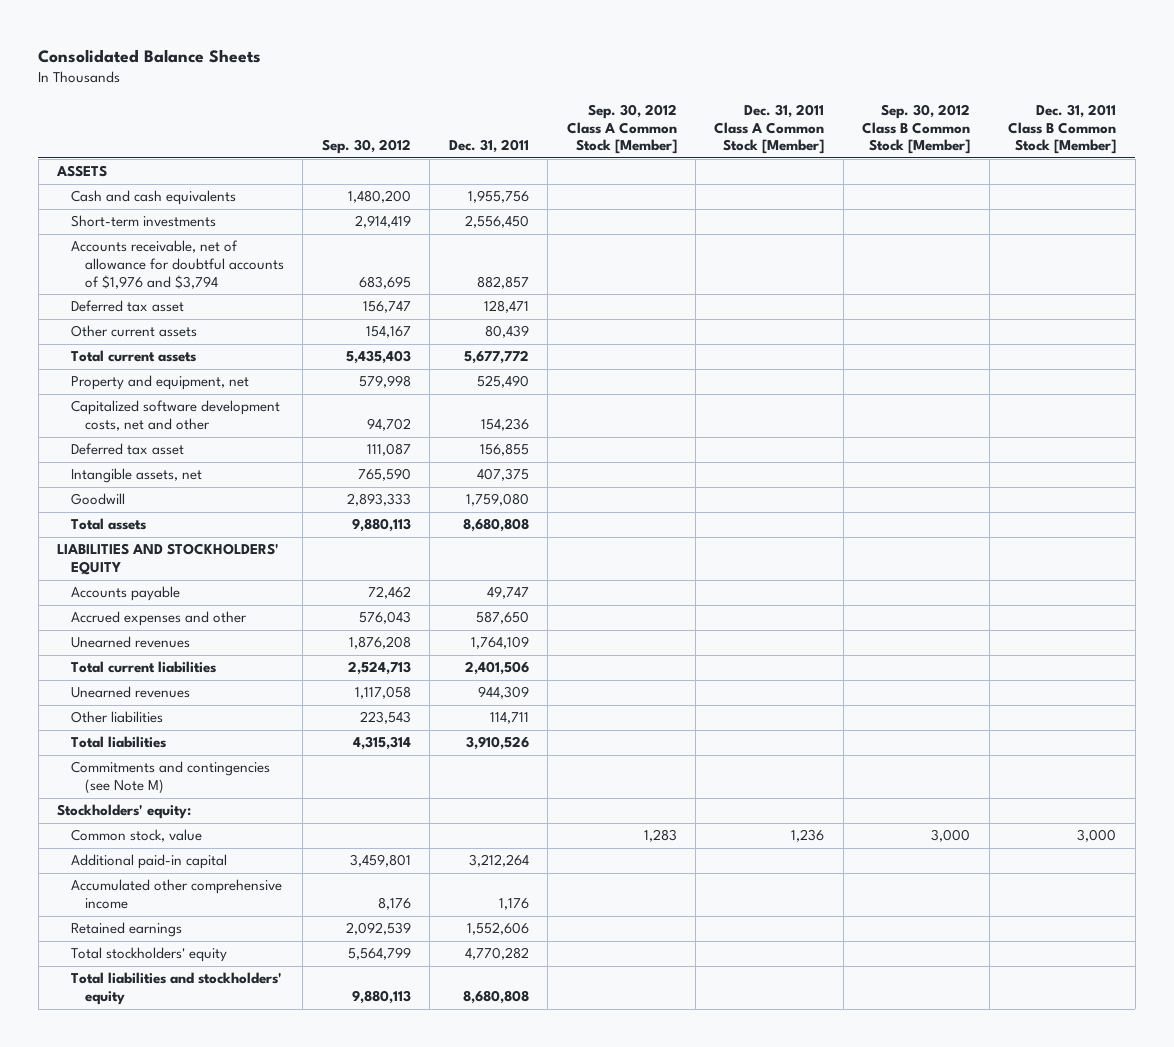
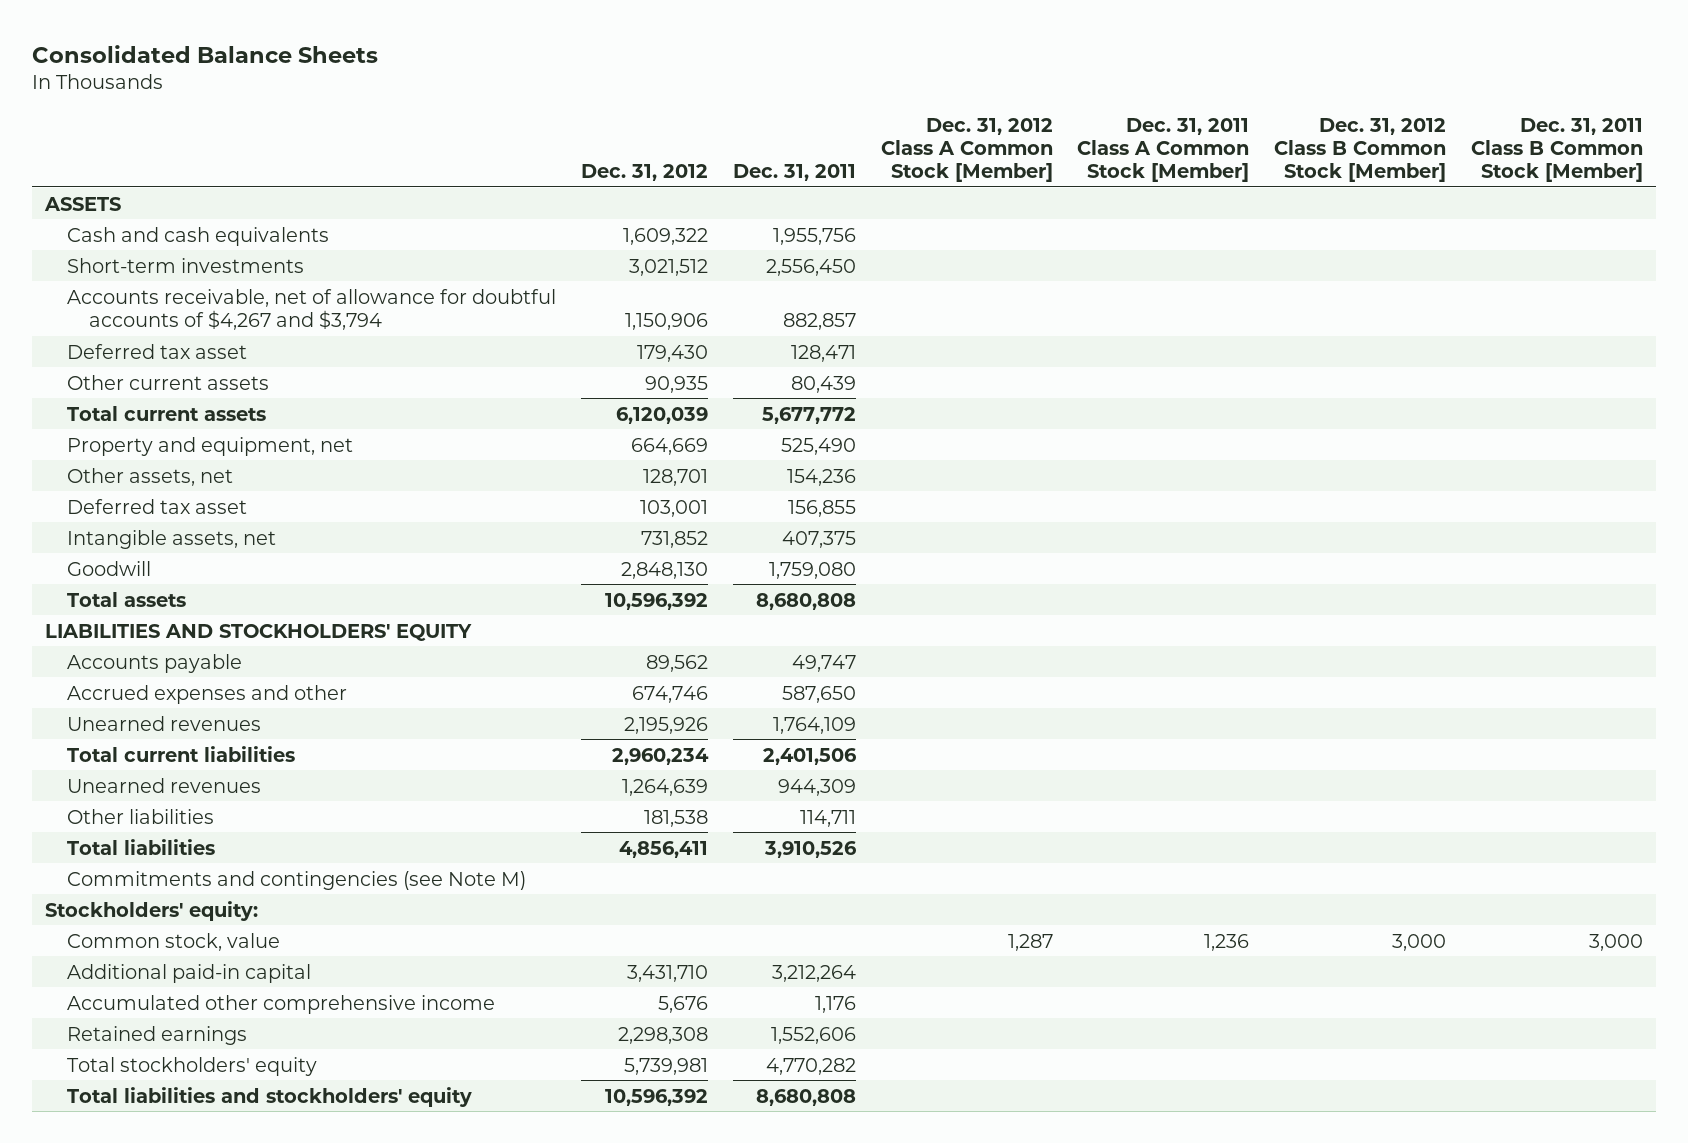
[321,139,411,155] Sep. 30, 2012 -> none
[566,103,677,155] Sep. 30, 2012 Class A Common Stock [Member] -> none
[862,103,971,155] Sep. 30, 2012 Class B Common Stock [Member] -> none
none -> [580,164,708,182] Dec. 31, 2012
none -> [880,117,1053,183] Dec. 31, 2012 Class A Common Stock [Member]
none -> [1274,117,1447,183] Dec. 31, 2012 Class B Common Stock [Member]
[71,240,284,290] Accounts receivable, net of allowance for doubtful accounts of $1,976 and $3,794 -> [66,288,556,330] Accounts receivable, net of allowance for doubtful accounts of $4,267 and $3,794
[71,400,281,432] Capitalized software development costs, net and other -> [66,467,233,486] Other assets, net

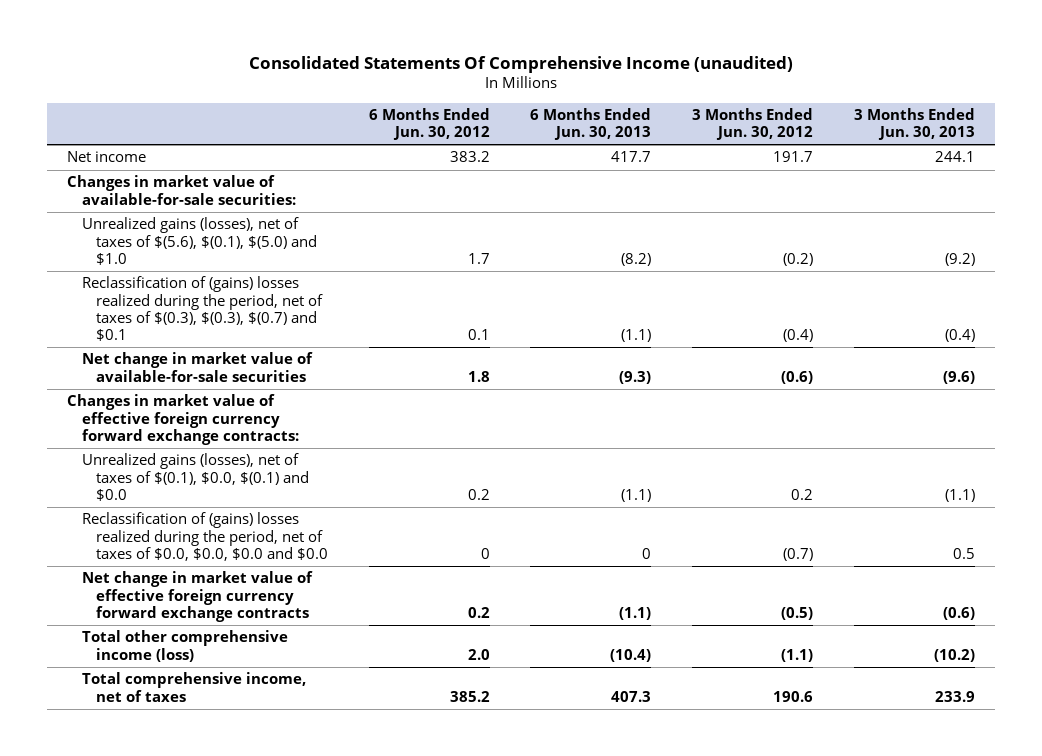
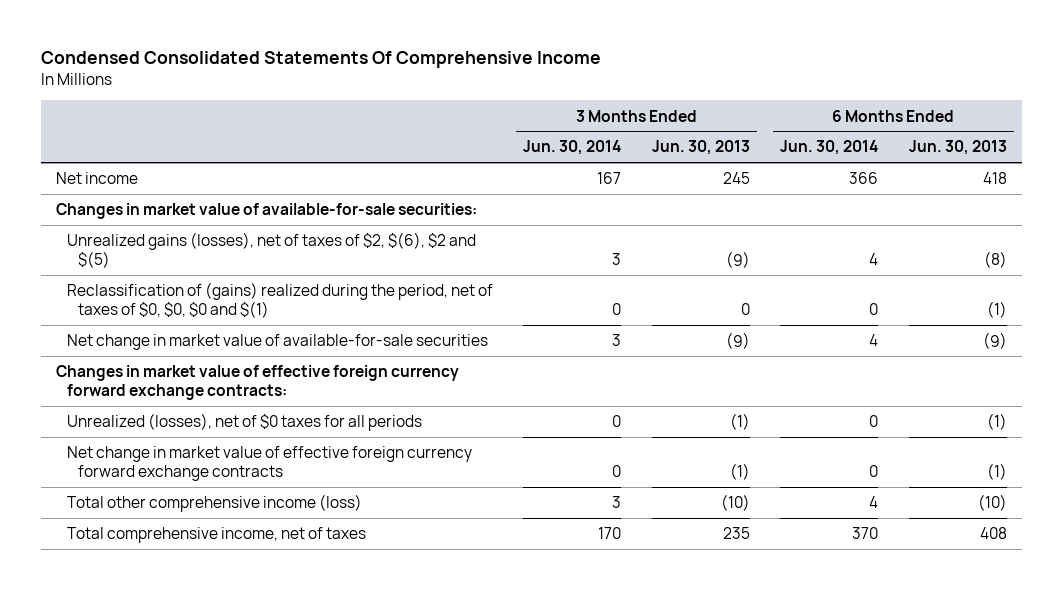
[249,56,794,74] Consolidated Statements Of Comprehensive Income (unaudited) -> [40,51,601,69] Condensed Consolidated Statements Of Comprehensive Income
[368,108,490,141] 6 Months Ended Jun. 30, 2012 -> none
[692,108,814,141] 3 Months Ended Jun. 30, 2012 -> none
none -> [523,140,622,156] Jun. 30, 2014
none -> [780,140,879,156] Jun. 30, 2014
[611,151,652,163] 417.7 -> [982,172,1007,185] 418
[935,151,976,163] 244.1 -> [722,172,750,185] 245
[81,217,317,265] Unrealized gains (losses), net of taxes of $(5.6), $(0.1), $(5.0) and $1.0 -> [67,232,477,269] Unrealized gains (losses), net of taxes of $2, $(6), $2 and $(5)
[621,252,652,266] (8.2) -> [983,251,1007,269] (8)
[945,252,976,266] (9.2) -> [725,251,750,269] (9)
[81,276,323,341] Reclassification of (gains) losses realized during the period, net of taxes of $(0.3), $(0.3), $(0.7) and $0.1 -> [67,282,494,319] Reclassification of (gains) realized during the period, net of taxes of $0, $0, $0 and $(1)
[621,328,652,342] (1.1) -> [986,301,1007,319] (1)
[945,328,976,342] (0.4) -> [740,303,750,316] 0
[619,370,652,384] (9.3) -> [982,332,1007,350] (9)
[943,370,976,384] (9.6) -> [725,332,750,350] (9)
[81,512,328,561] Reclassification of (gains) losses realized during the period, net of taxes of $0.0, $0.0, $0.0 and $0.0 -> none
[81,453,309,501] Unrealized gains (losses), net of taxes of $(0.1), $0.0, $(0.1) and $0.0 -> [67,413,423,432] Unrealized (losses), net of $0 taxes for all periods
[621,488,652,502] (1.1) -> [986,413,1007,431] (1)
[945,488,976,502] (1.1) -> [729,413,750,431] (1)
[619,606,652,620] (1.1) -> [986,463,1007,481] (1)
[943,606,976,620] (0.6) -> [729,463,750,481] (1)
[610,648,652,662] (10.4) -> [977,494,1007,512] (10)
[934,648,976,662] (10.2) -> [720,494,750,512] (10)
[611,690,652,702] 407.3 -> [979,527,1007,540] 408
[935,690,976,702] 233.9 -> [722,527,750,540] 235

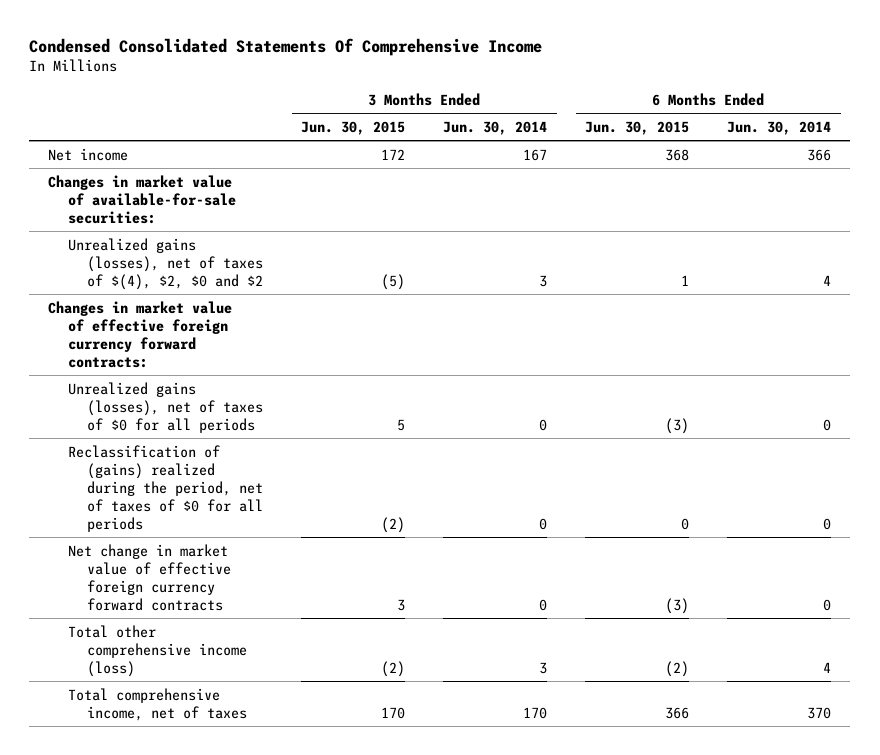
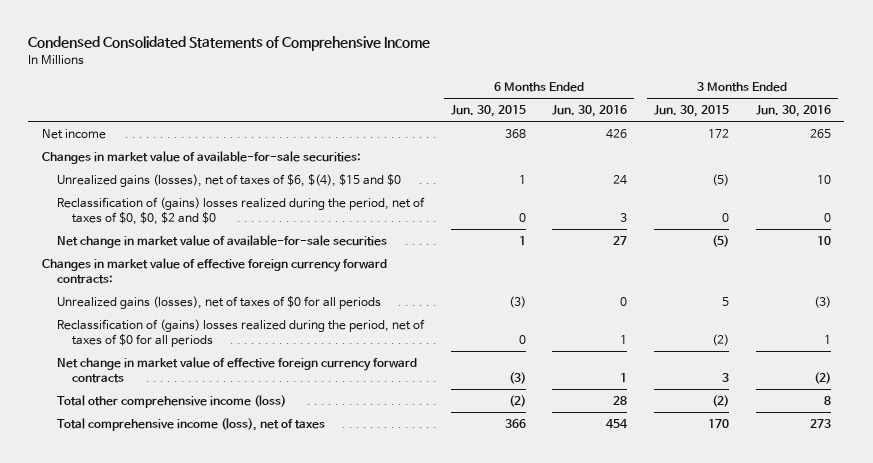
[29,37,543,56] Condensed Consolidated Statements Of Comprehensive Income -> [28,36,431,52] Condensed Consolidated Statements of Comprehensive Income
[443,120,548,135] Jun. 30, 2014 -> none
[727,120,832,135] Jun. 30, 2014 -> none
none -> [552,105,628,118] Jun. 30, 2016
none -> [755,105,831,118] Jun. 30, 2016
[67,237,264,290] Unrealized gains (losses), net of taxes of $(4), $2, $0 and $2 -> [56,173,401,187] Unrealized gains (losses), net of taxes of $6, $(4), $15 and $0
none -> [56,196,425,225] Reclassification of (gains) losses realized during the period, net of taxes of $0, $0, $2 and $0
none -> [56,234,387,248] Net change in market value of available-for-sale securities
[67,444,264,532] Reclassification of (gains) realized during the period, net of taxes of $0 for all periods -> [56,318,425,347] Reclassification of (gains) losses realized during the period, net of taxes of $0 for all periods
[67,687,248,721] Total comprehensive income, net of taxes -> [56,417,325,431] Total comprehensive income (loss), net of taxes

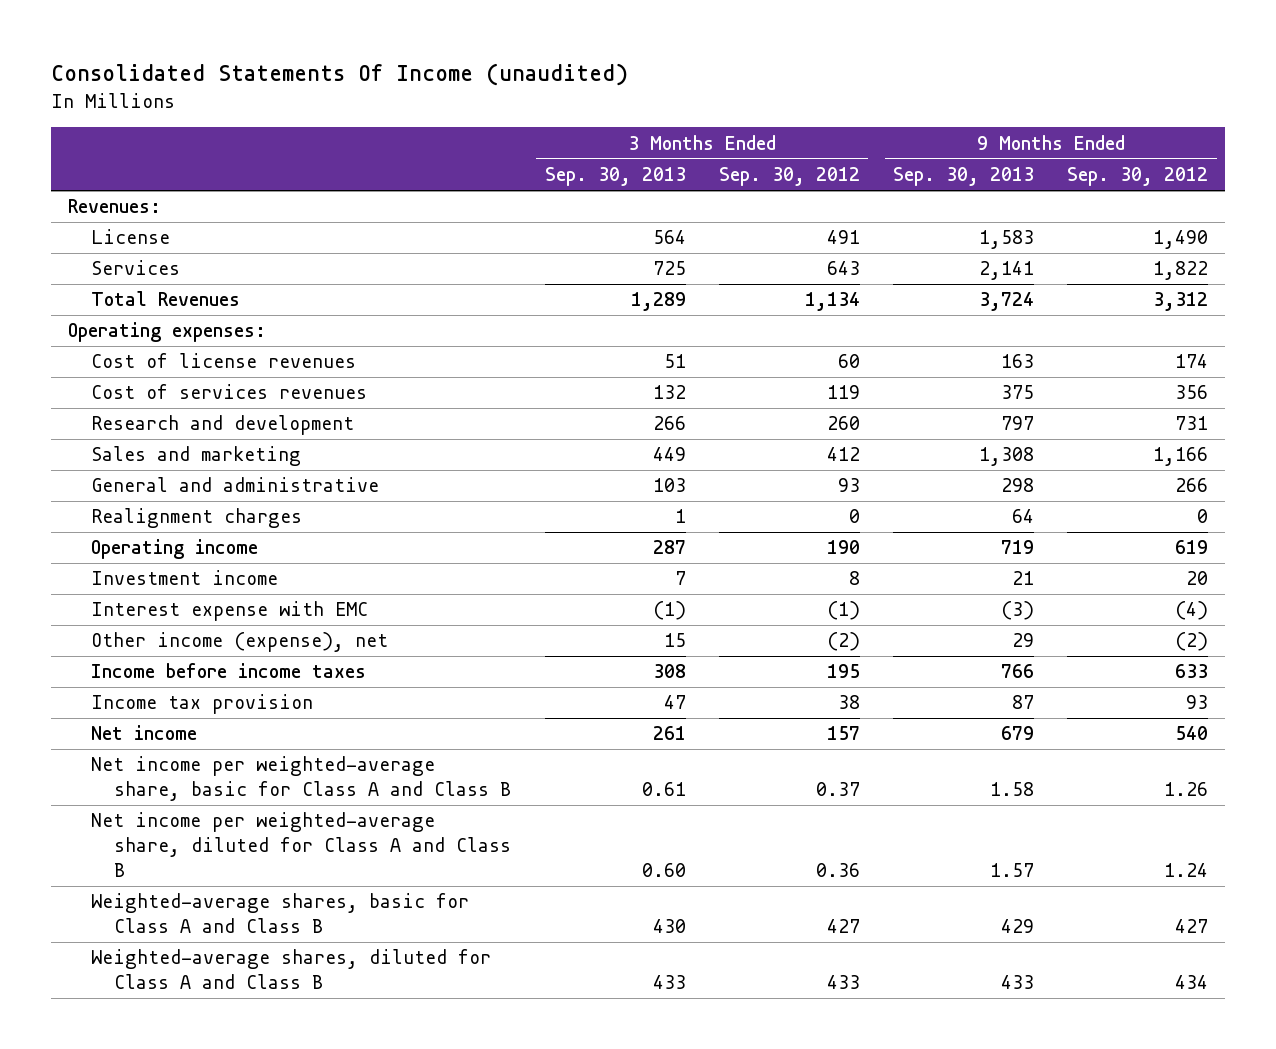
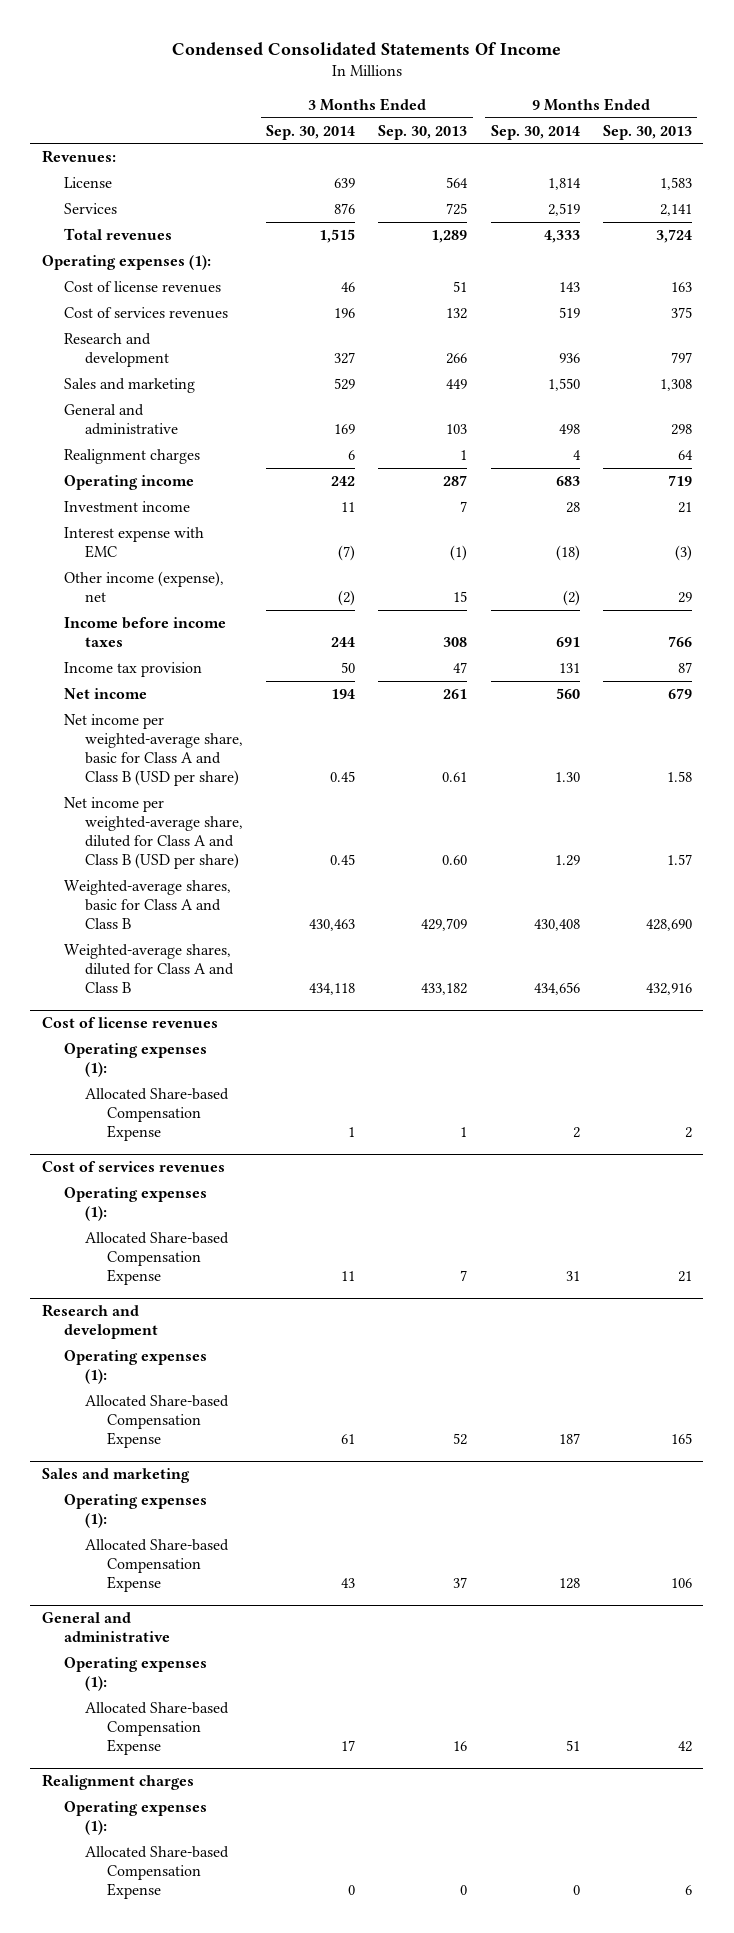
[51,63,629,87] Consolidated Statements Of Income (unaudited) -> [171,41,561,55] Condensed Consolidated Statements Of Income
[718,167,860,187] Sep. 30, 2012 -> none
[1067,167,1209,187] Sep. 30, 2012 -> none
none -> [266,124,356,140] Sep. 30, 2014
none -> [490,124,580,140] Sep. 30, 2014
[91,291,241,307] Total Revenues -> [63,227,172,240] Total revenues
[67,322,266,343] Operating expenses: -> [41,254,211,270] Operating expenses (1):
[91,756,512,802] Net income per weighted-average share, basic for Class A and Class B -> [63,713,244,786] Net income per weighted-average share, basic for Class A and Class B (USD per share)
[91,812,512,877] Net income per weighted-average share, diluted for Class A and Class B -> [63,796,244,869] Net income per weighted-average share, diluted for Class A and Class B (USD per share)
[652,919,686,934] 430 -> [421,917,468,931] 429,709
[1001,919,1035,934] 429 -> [645,918,692,931] 428,690
[652,975,686,990] 433 -> [421,982,468,995] 433,182
[1001,975,1035,990] 433 -> [645,982,692,995] 432,916
none -> [41,1017,218,1029] Cost of license revenues
none -> [63,1042,207,1077] Operating expenses (1):
none -> [85,1087,230,1141] Allocated Share-based Compensation Expense
none -> [41,1161,225,1173] Cost of services revenues
none -> [63,1186,207,1221] Operating expenses (1):
none -> [85,1231,230,1285] Allocated Share-based Compensation Expense
none -> [41,1304,158,1340] Research and development
none -> [63,1349,207,1384] Operating expenses (1):
none -> [85,1394,230,1448] Allocated Share-based Compensation Expense
none -> [41,1468,190,1484] Sales and marketing
none -> [63,1493,207,1528] Operating expenses (1):
none -> [85,1538,230,1592] Allocated Share-based Compensation Expense
none -> [41,1612,170,1643] General and administrative
none -> [63,1656,207,1691] Operating expenses (1):
none -> [85,1701,230,1755] Allocated Share-based Compensation Expense
none -> [41,1774,194,1791] Realignment charges
none -> [63,1800,207,1835] Operating expenses (1):
none -> [85,1845,230,1899] Allocated Share-based Compensation Expense

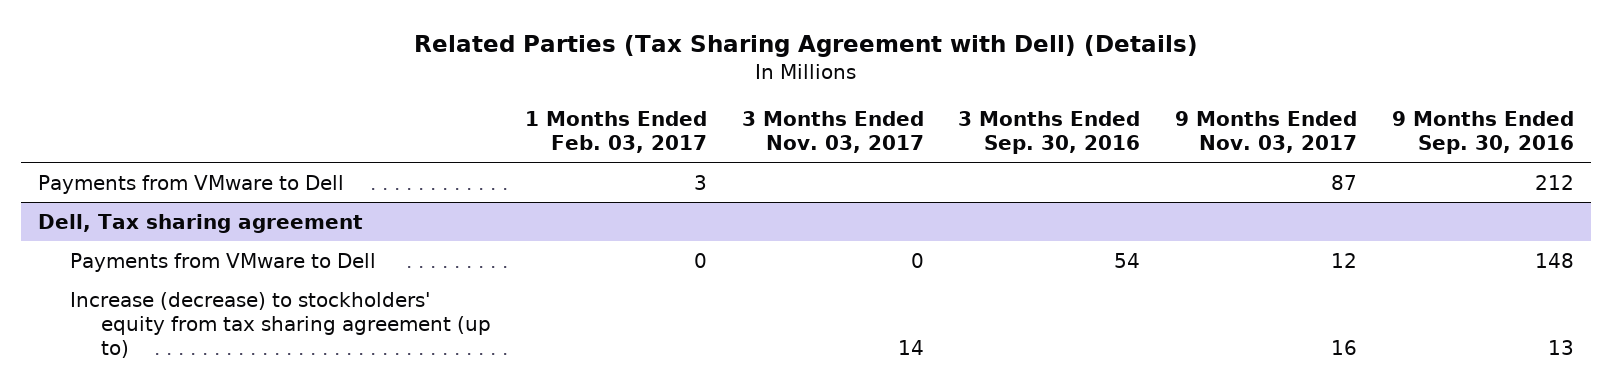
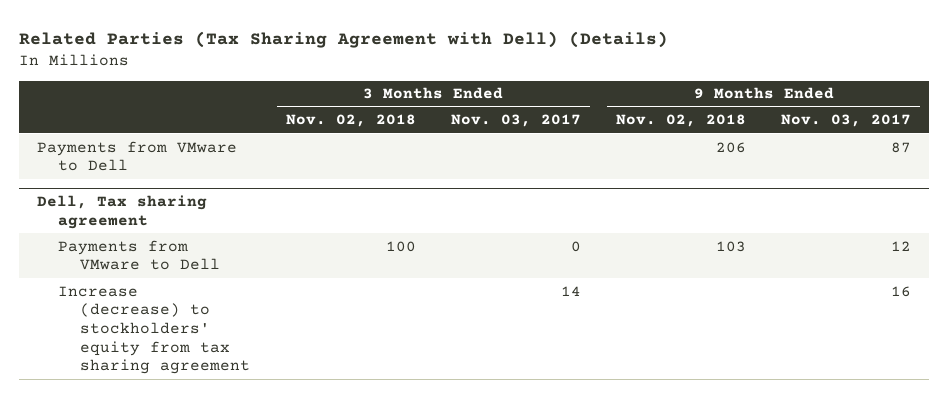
[525,110,708,153] 1 Months Ended Feb. 03, 2017 -> none
[958,110,1141,154] 3 Months Ended Sep. 30, 2016 -> none
[1391,110,1574,154] 9 Months Ended Sep. 30, 2016 -> none
none -> [285,114,416,128] Nov. 02, 2018
none -> [615,114,746,128] Nov. 02, 2018
[69,291,491,359] Increase (decrease) to stockholders' equity from tax sharing agreement (up to) -> [58,285,251,375] Increase (decrease) to stockholders' equity from tax sharing agreement

